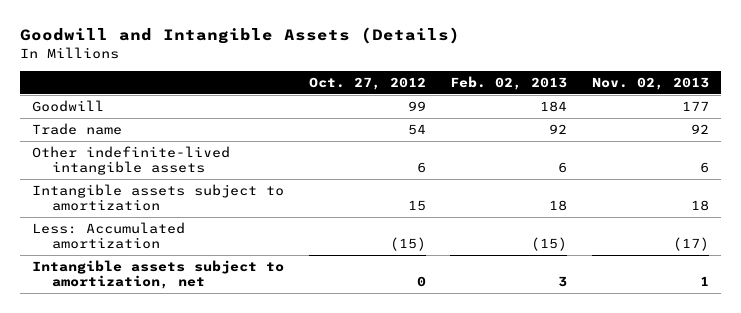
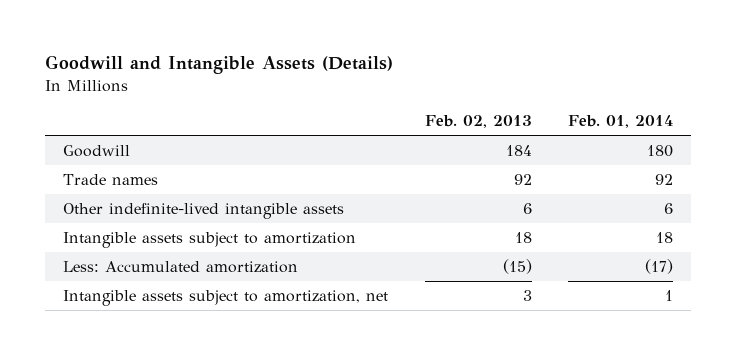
[308,77,426,91] Oct. 27, 2012 -> none
[591,77,709,91] Nov. 02, 2013 -> none
none -> [568,115,674,129] Feb. 01, 2014
[32,122,123,135] Trade name -> [63,173,159,185] Trade names

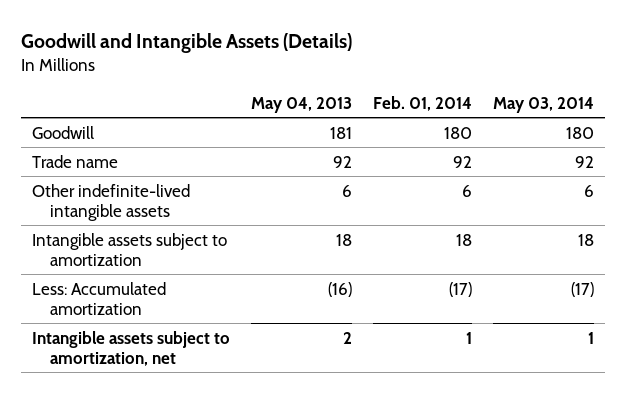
[424,115,532,129] Feb. 02, 2013 -> none
none -> [250,96,352,113] May 04, 2013
none -> [493,96,595,113] May 03, 2014
[63,173,159,185] Trade names -> [31,154,118,168] Trade name

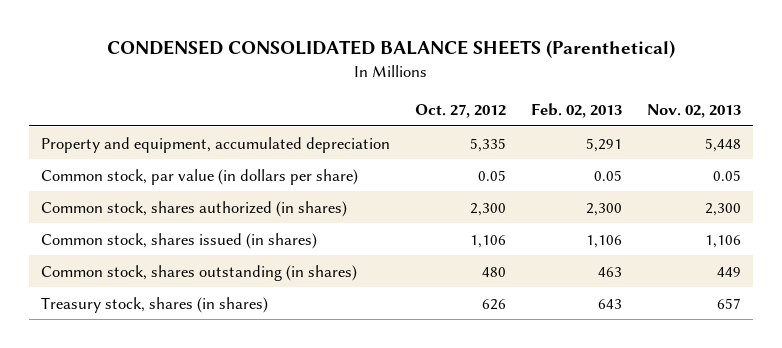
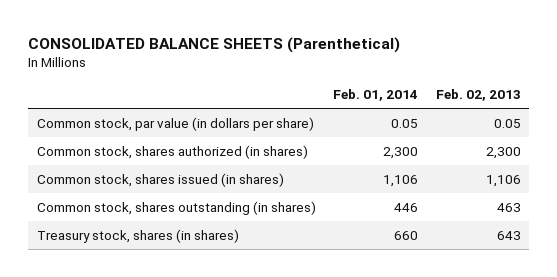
[106,40,675,59] CONDENSED CONSOLIDATED BALANCE SHEETS (Parenthetical) -> [27,36,400,53] CONSOLIDATED BALANCE SHEETS (Parenthetical)
[414,104,506,119] Oct. 27, 2012 -> none
[646,104,741,119] Nov. 02, 2013 -> none
none -> [333,88,419,101] Feb. 01, 2014
[41,136,391,153] Property and equipment, accumulated depreciation -> none

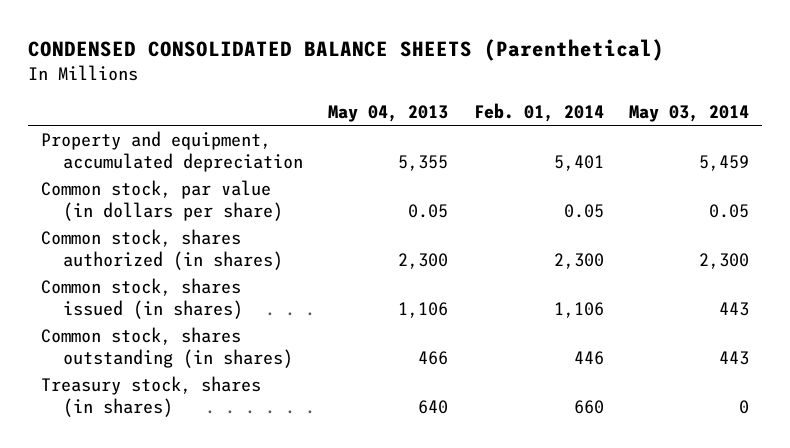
[27,36,400,53] CONSOLIDATED BALANCE SHEETS (Parenthetical) -> [27,38,664,61] CONDENSED CONSOLIDATED BALANCE SHEETS (Parenthetical)
[435,88,521,101] Feb. 02, 2013 -> none
none -> [328,104,449,122] May 04, 2013
none -> [629,104,750,122] May 03, 2014
none -> [40,130,303,172] Property and equipment, accumulated depreciation

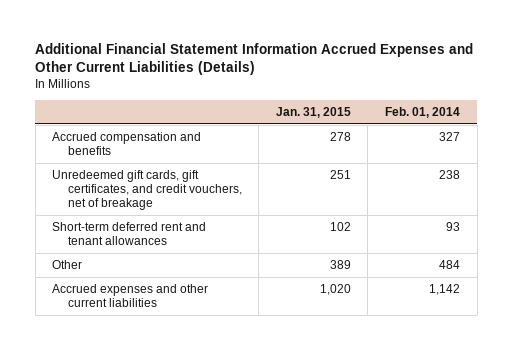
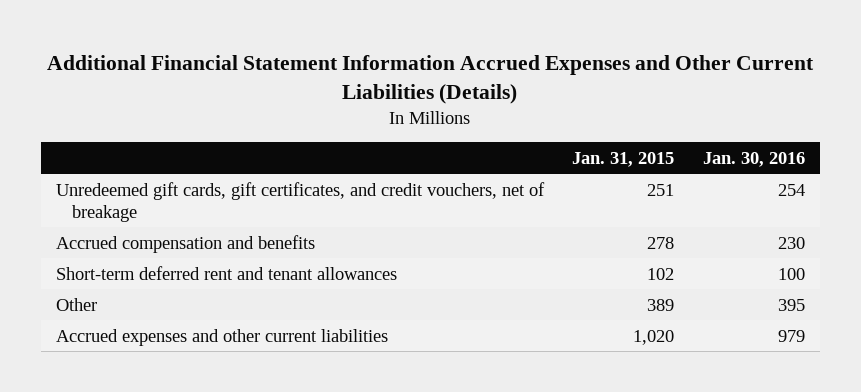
[384,107,460,119] Feb. 01, 2014 -> none
none -> [703,151,806,167] Jan. 30, 2016
[52,131,202,155] Accrued compensation and benefits -> [55,234,315,253] Accrued compensation and benefits

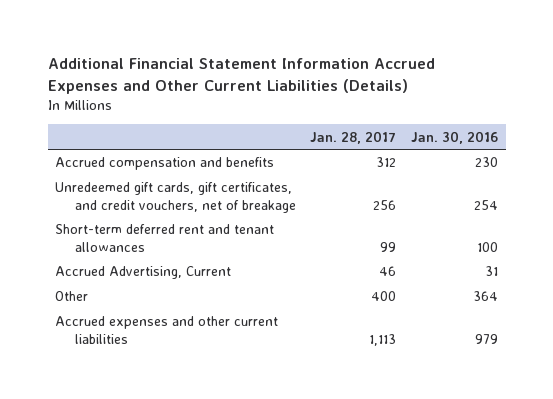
[572,151,675,167] Jan. 31, 2015 -> none
none -> [310,130,397,144] Jan. 28, 2017
[55,181,545,222] Unredeemed gift cards, gift certificates, and credit vouchers, net of breakage -> [54,182,296,213] Unredeemed gift cards, gift certificates, and credit vouchers, net of breakage
none -> [54,266,231,280] Accrued Advertising, Current
[778,298,806,311] 395 -> [473,291,499,302] 364

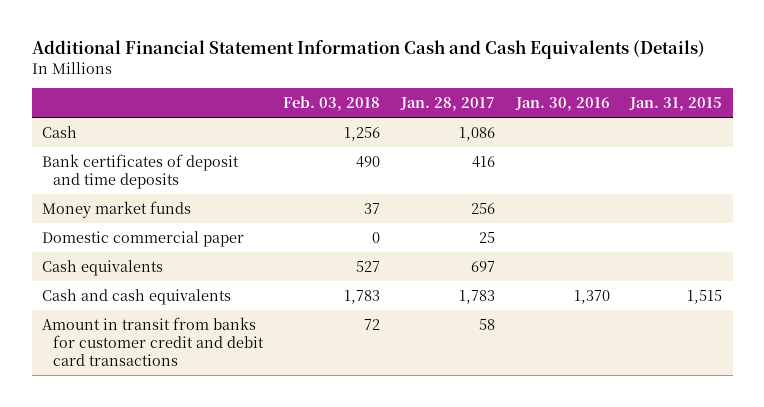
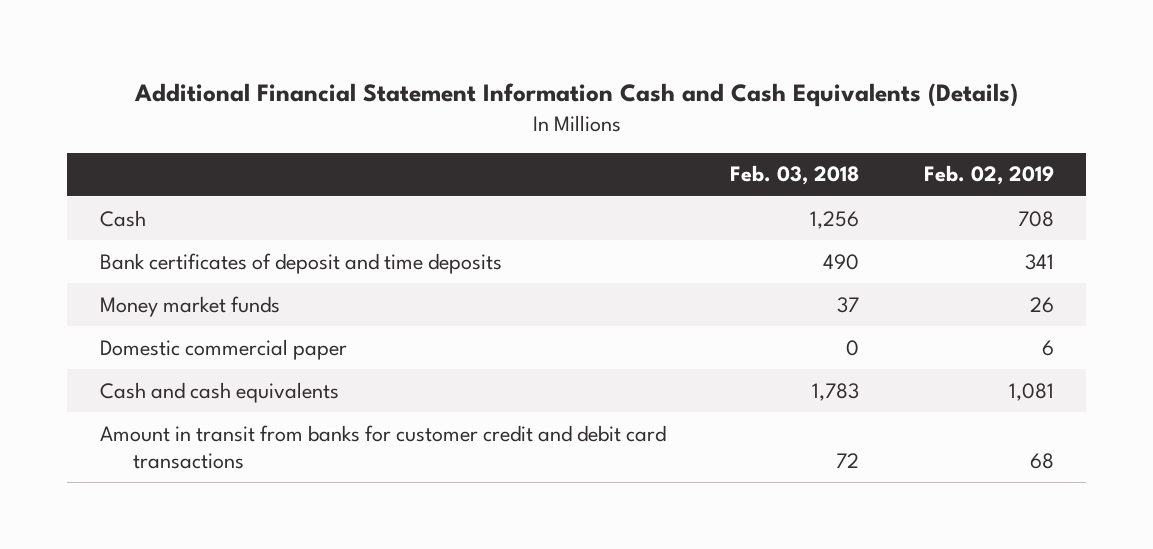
[399,97,495,112] Jan. 28, 2017 -> none
[514,97,610,112] Jan. 30, 2016 -> none
[629,97,723,112] Jan. 31, 2015 -> none
none -> [923,165,1054,186] Feb. 02, 2019
[42,259,164,276] Cash equivalents -> none

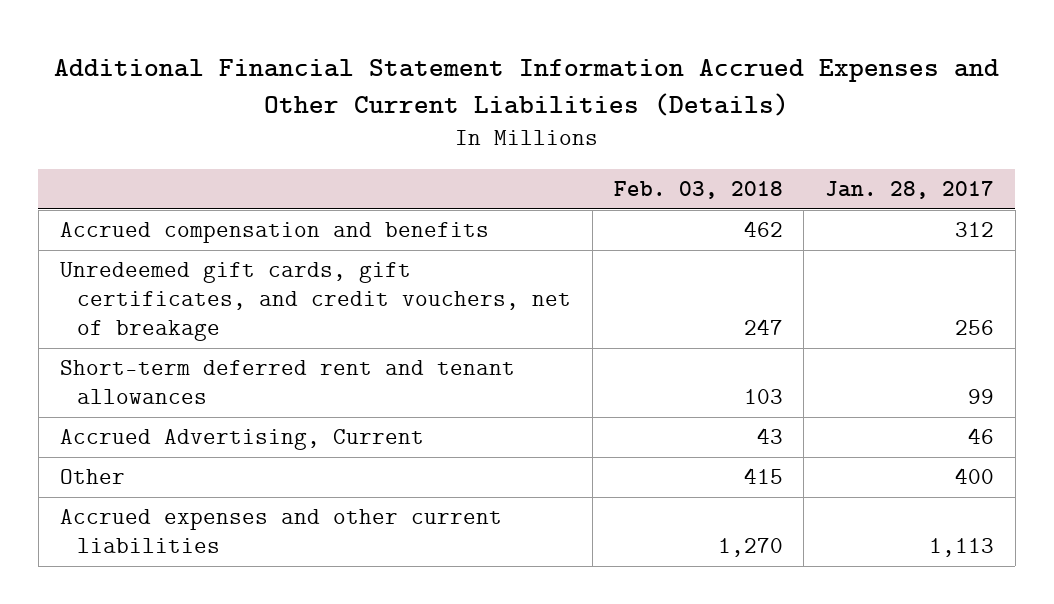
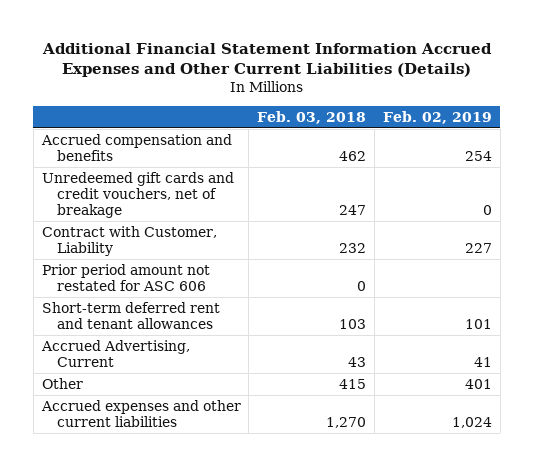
[825,181,995,200] Jan. 28, 2017 -> none
none -> [382,110,492,124] Feb. 02, 2019
[59,262,572,342] Unredeemed gift cards, gift certificates, and credit vouchers, net of breakage -> [41,171,234,218] Unredeemed gift cards and credit vouchers, net of breakage
none -> [41,225,217,256] Contract with Customer, Liability
none -> [41,263,210,291] Prior period amount not restated for ASC 606

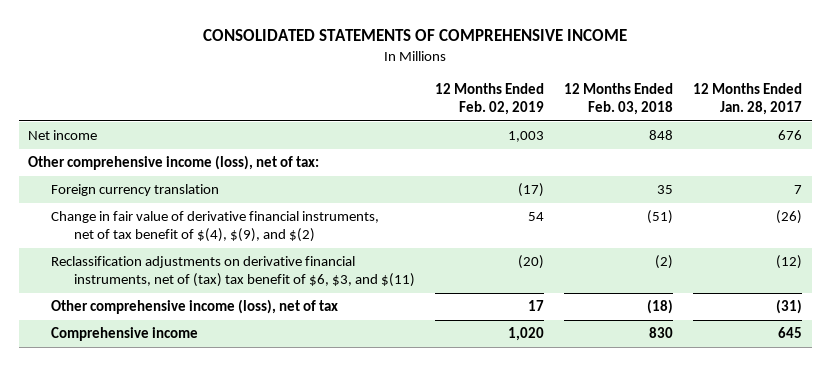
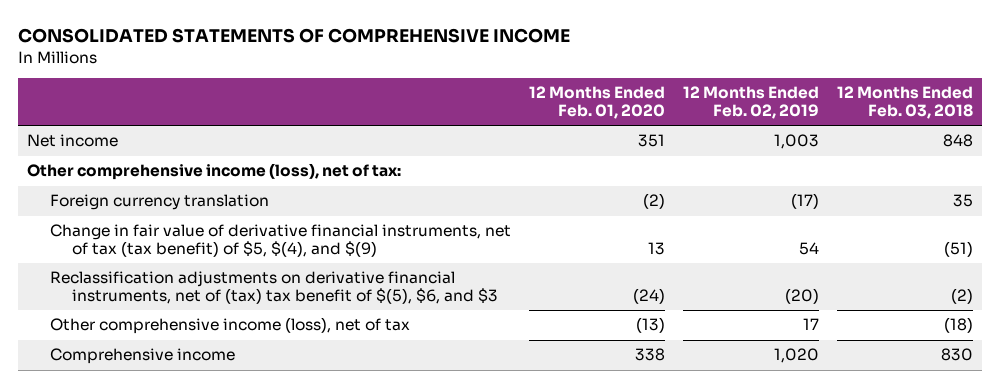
[692,83,802,116] 12 Months Ended Jan. 28, 2017 -> none
none -> [528,86,665,119] 12 Months Ended Feb. 01, 2020
[51,211,380,243] Change in fair value of derivative financial instruments, net of tax benefit of $(4), $(9), and $(2) -> [49,224,511,258] Change in fair value of derivative financial instruments, net of tax (tax benefit) of $5, $(4), and $(9)
[51,256,416,288] Reclassification adjustments on derivative financial instruments, net of (tax) tax benefit of $6, $3, and $(11) -> [49,271,499,305] Reclassification adjustments on derivative financial instruments, net of (tax) tax benefit of $(5), $6, and $3

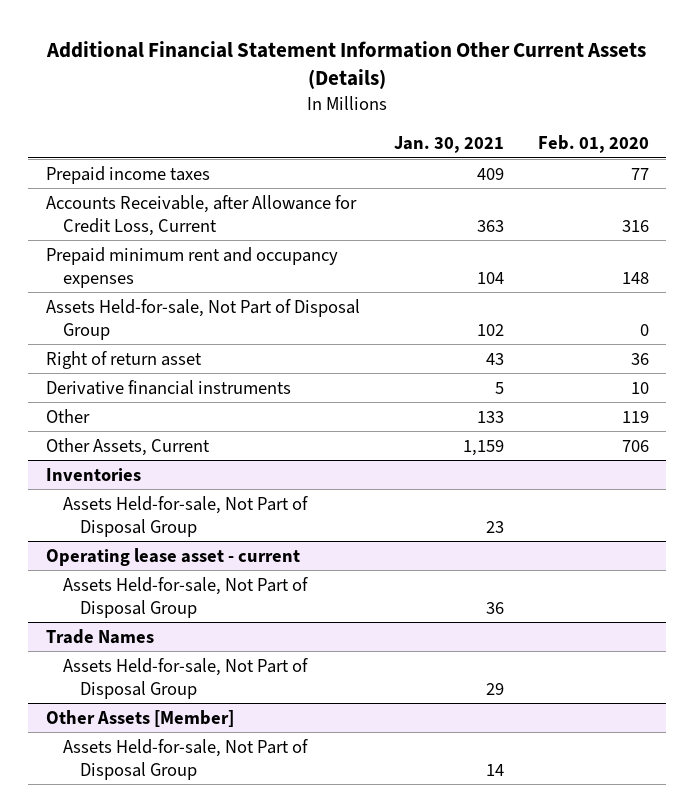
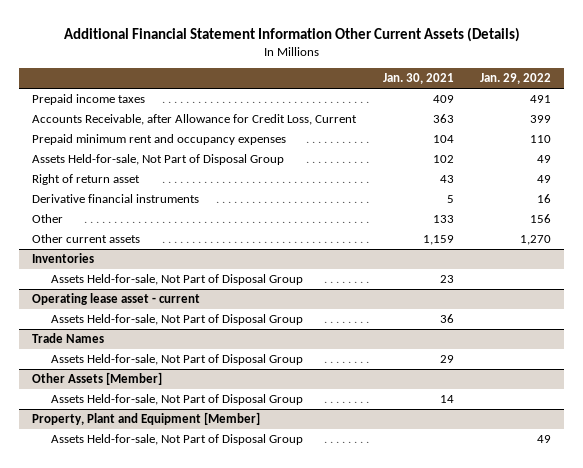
[538,134,650,153] Feb. 01, 2020 -> none
none -> [479,73,551,85] Jan. 29, 2022
[45,437,210,456] Other Assets, Current -> [32,234,141,244] Other current assets
none -> [32,412,261,426] Property, Plant and Equipment [Member]
none -> [51,434,304,446] Assets Held-for-sale, Not Part of Disposal Group

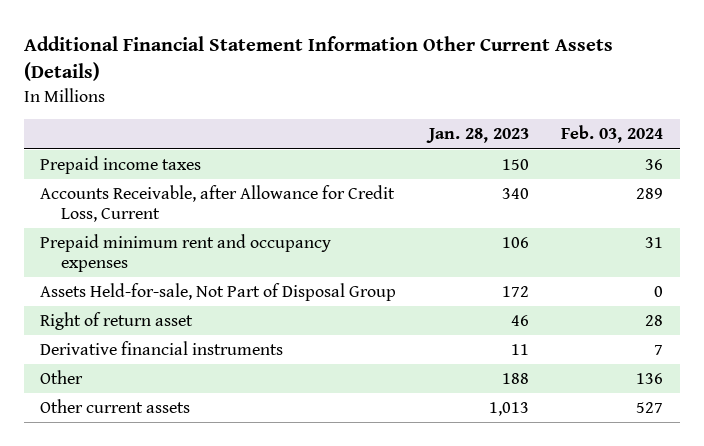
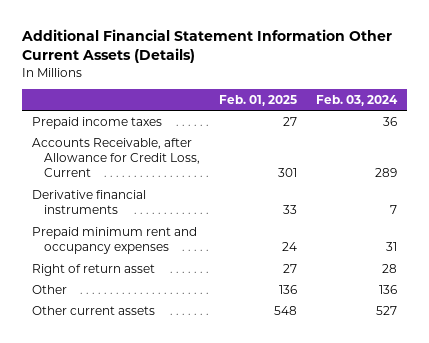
[425,128,529,144] Jan. 28, 2023 -> none
none -> [218,94,297,106] Feb. 01, 2025
[40,340,284,355] Derivative financial instruments -> [31,189,146,215] Derivative financial instruments
[40,282,397,301] Assets Held-for-sale, Not Part of Disposal Group -> none

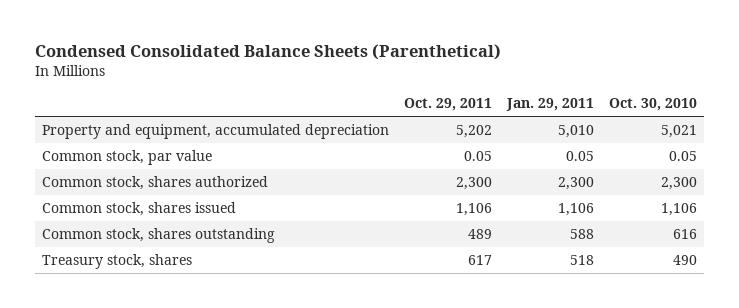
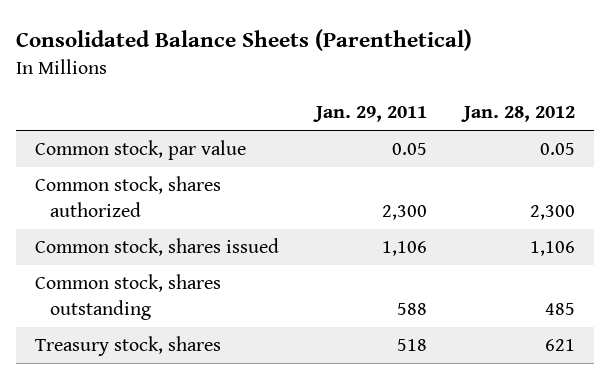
[34,43,501,60] Condensed Consolidated Balance Sheets (Parenthetical) -> [16,29,473,52] Consolidated Balance Sheets (Parenthetical)
[404,98,493,112] Oct. 29, 2011 -> none
[608,98,697,112] Oct. 30, 2010 -> none
none -> [460,106,575,123] Jan. 28, 2012
[42,124,390,140] Property and equipment, accumulated depreciation -> none

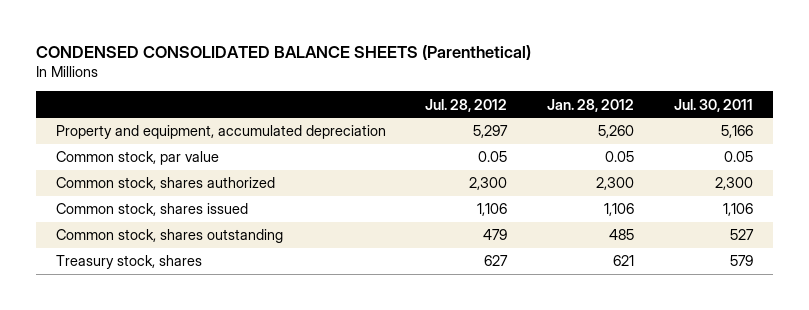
[16,29,473,52] Consolidated Balance Sheets (Parenthetical) -> [35,44,531,60] CONDENSED CONSOLIDATED BALANCE SHEETS (Parenthetical)
[312,106,427,123] Jan. 29, 2011 -> none
none -> [425,98,508,112] Jul. 28, 2012
none -> [674,98,754,112] Jul. 30, 2011
none -> [55,125,386,140] Property and equipment, accumulated depreciation

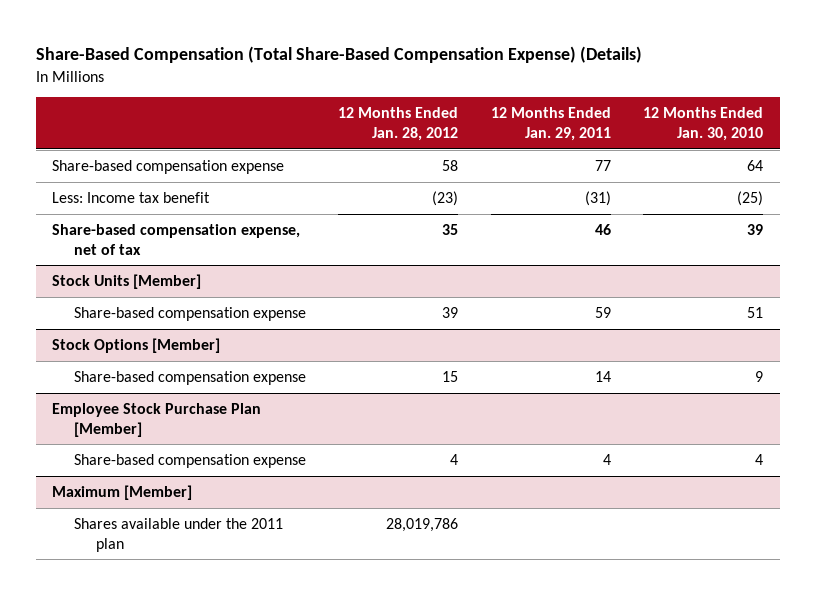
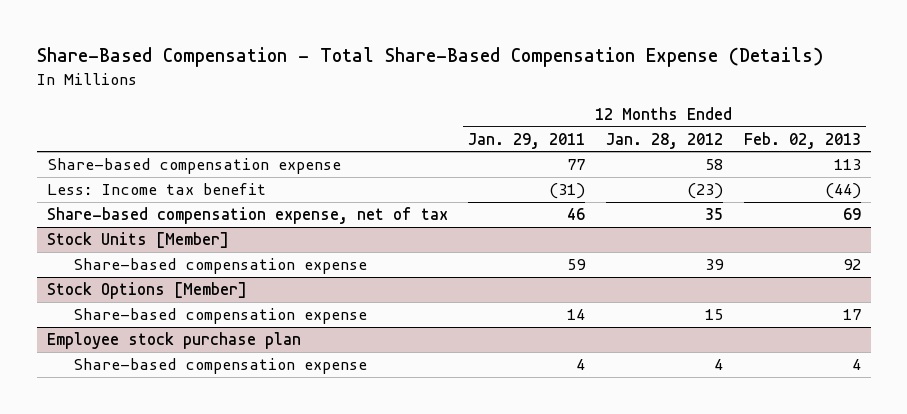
[35,46,642,64] Share-Based Compensation (Total Share-Based Compensation Expense) (Details) -> [36,47,823,68] Share-Based Compensation - Total Share-Based Compensation Expense (Details)
[643,107,764,142] 12 Months Ended Jan. 30, 2010 -> none
none -> [743,131,861,149] Feb. 02, 2013
[52,402,262,437] Employee Stock Purchase Plan [Member] -> [46,332,301,350] Employee stock purchase plan
[52,484,193,500] Maximum [Member] -> none
[74,517,284,552] Shares available under the 2011 plan -> none

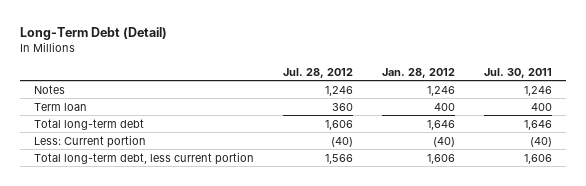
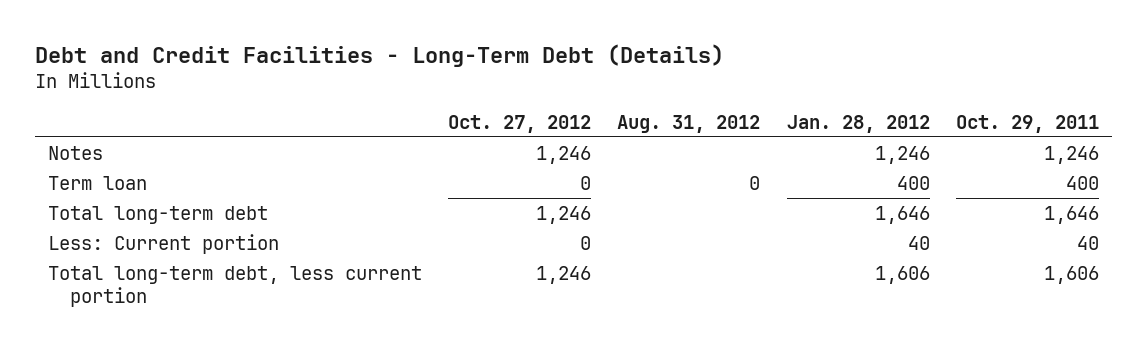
[19,26,167,40] Long-Term Debt (Detail) -> [34,44,724,68] Debt and Credit Facilities - Long-Term Debt (Details)
[283,67,354,78] Jul. 28, 2012 -> none
[483,67,552,78] Jul. 30, 2011 -> none
none -> [447,114,591,133] Oct. 27, 2012
none -> [617,114,761,133] Aug. 31, 2012
none -> [955,114,1099,133] Oct. 29, 2011
[433,136,456,147] (40) -> [907,235,930,250] 40

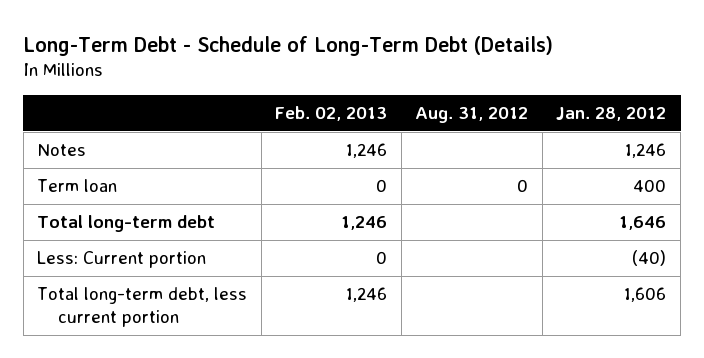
[34,44,724,68] Debt and Credit Facilities - Long-Term Debt (Details) -> [23,35,554,56] Long-Term Debt - Schedule of Long-Term Debt (Details)
[447,114,591,133] Oct. 27, 2012 -> none
[955,114,1099,133] Oct. 29, 2011 -> none
none -> [275,106,388,122] Feb. 02, 2013
[907,235,930,250] 40 -> [632,250,667,267] (40)

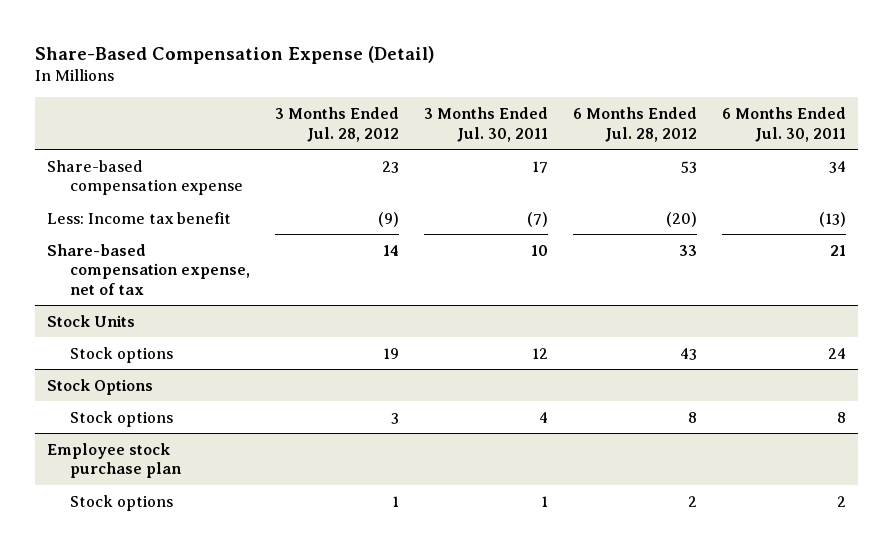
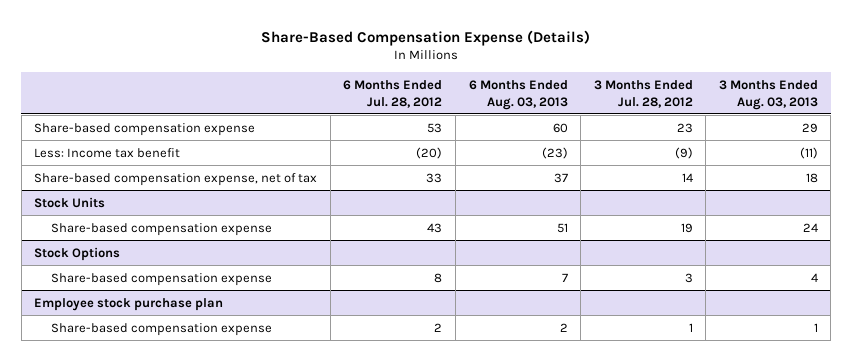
[34,45,435,64] Share-Based Compensation Expense (Detail) -> [261,29,591,46] Share-Based Compensation Expense (Details)
[424,107,549,142] 3 Months Ended Jul. 30, 2011 -> none
[721,107,846,142] 6 Months Ended Jul. 30, 2011 -> none
none -> [468,80,568,110] 6 Months Ended Aug. 03, 2013
none -> [718,80,818,110] 3 Months Ended Aug. 03, 2013
[70,346,174,363] Stock options -> [51,222,273,236] Share-based compensation expense
[70,410,174,427] Stock options -> none
none -> [51,272,273,286] Share-based compensation expense
[70,494,174,511] Stock options -> none
none -> [51,322,273,336] Share-based compensation expense

